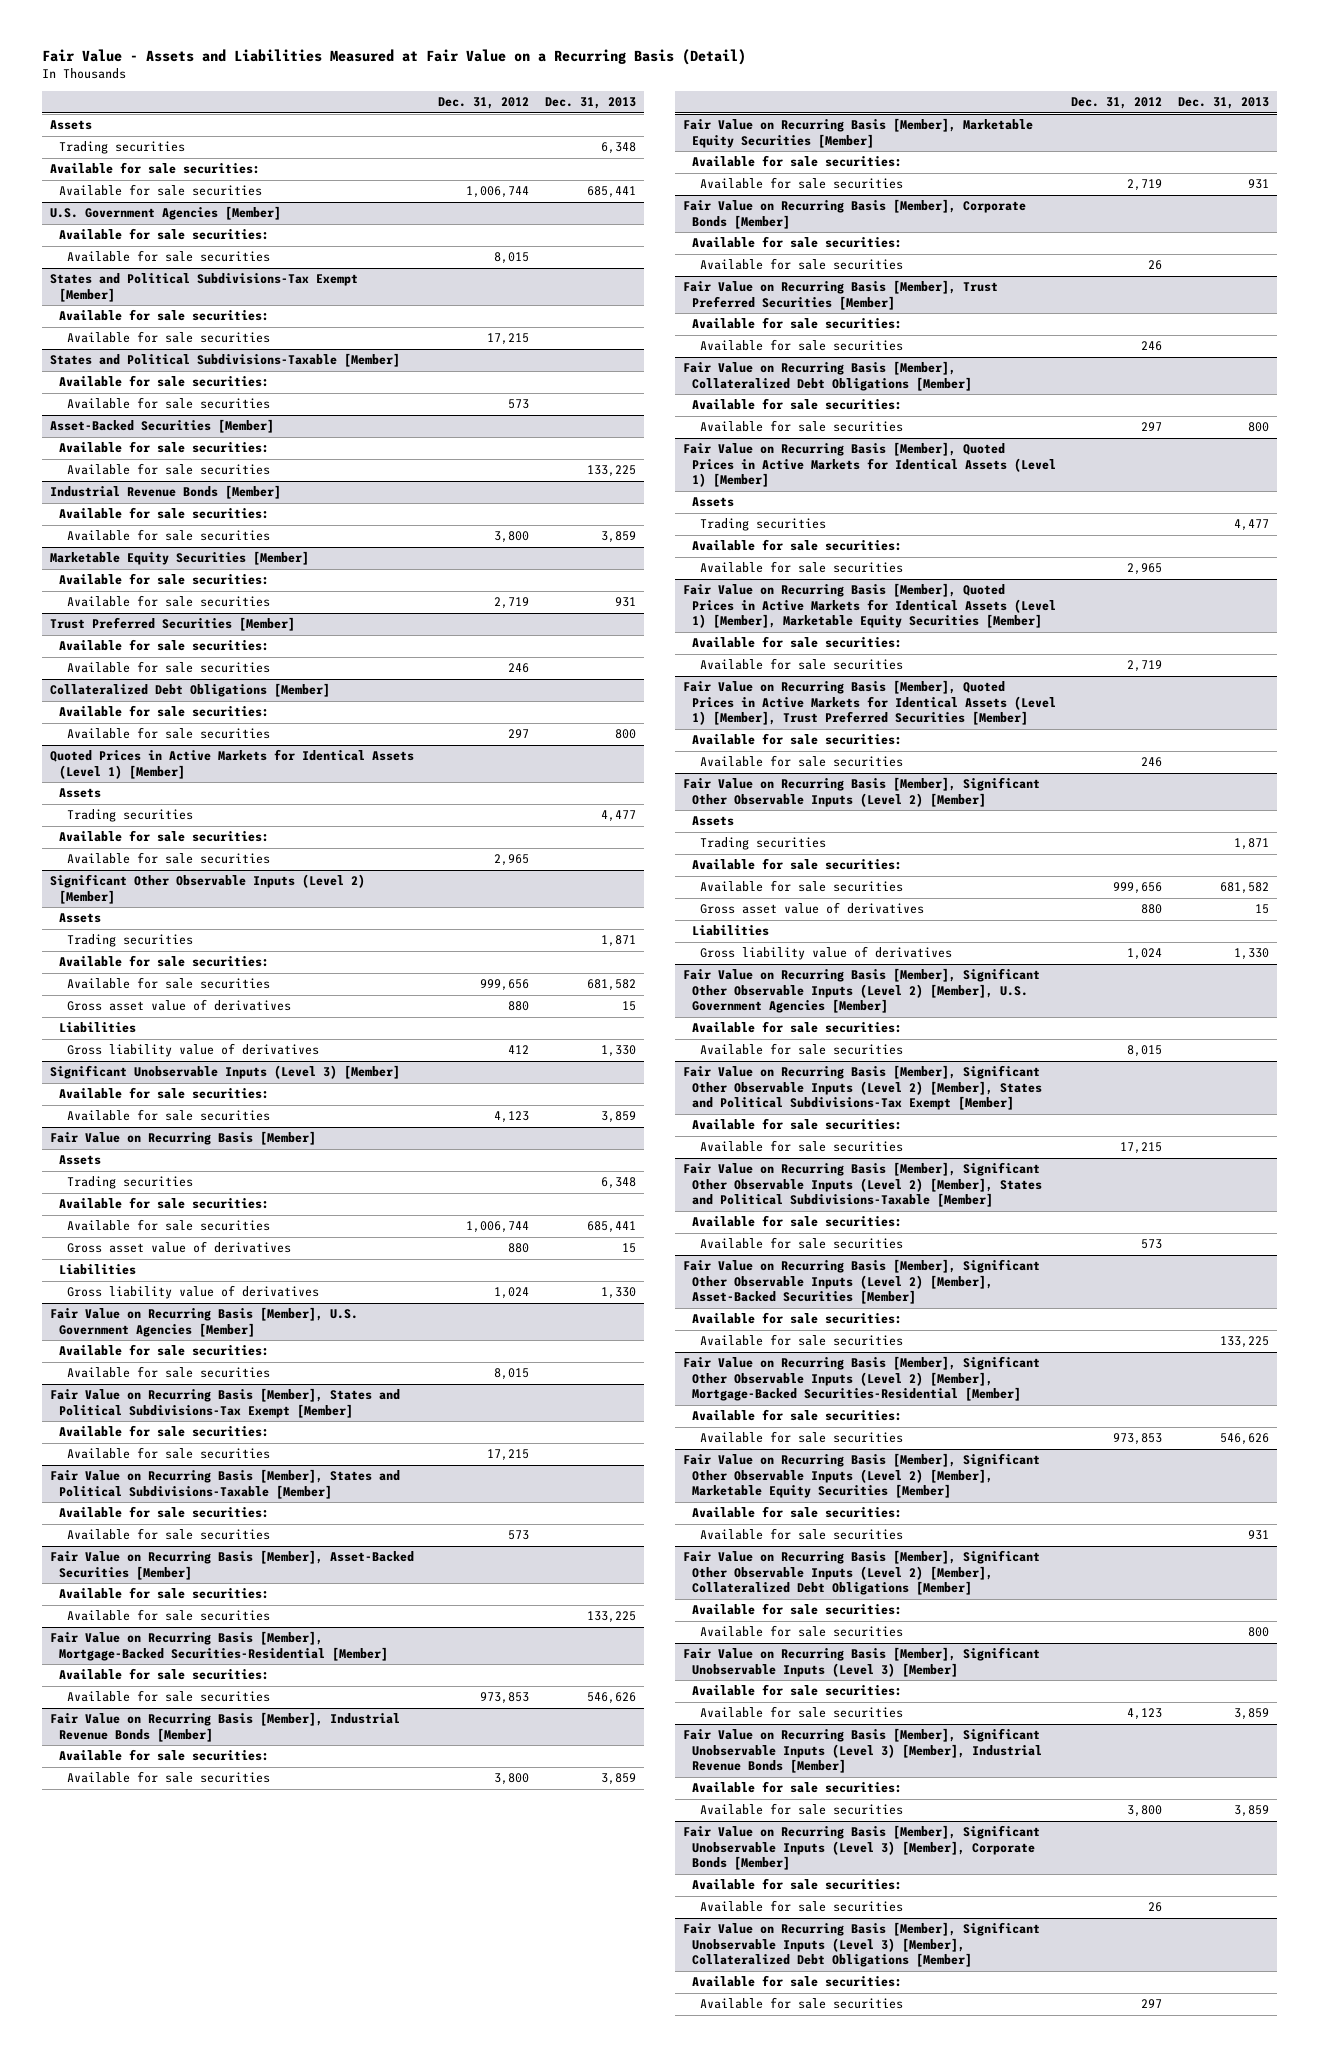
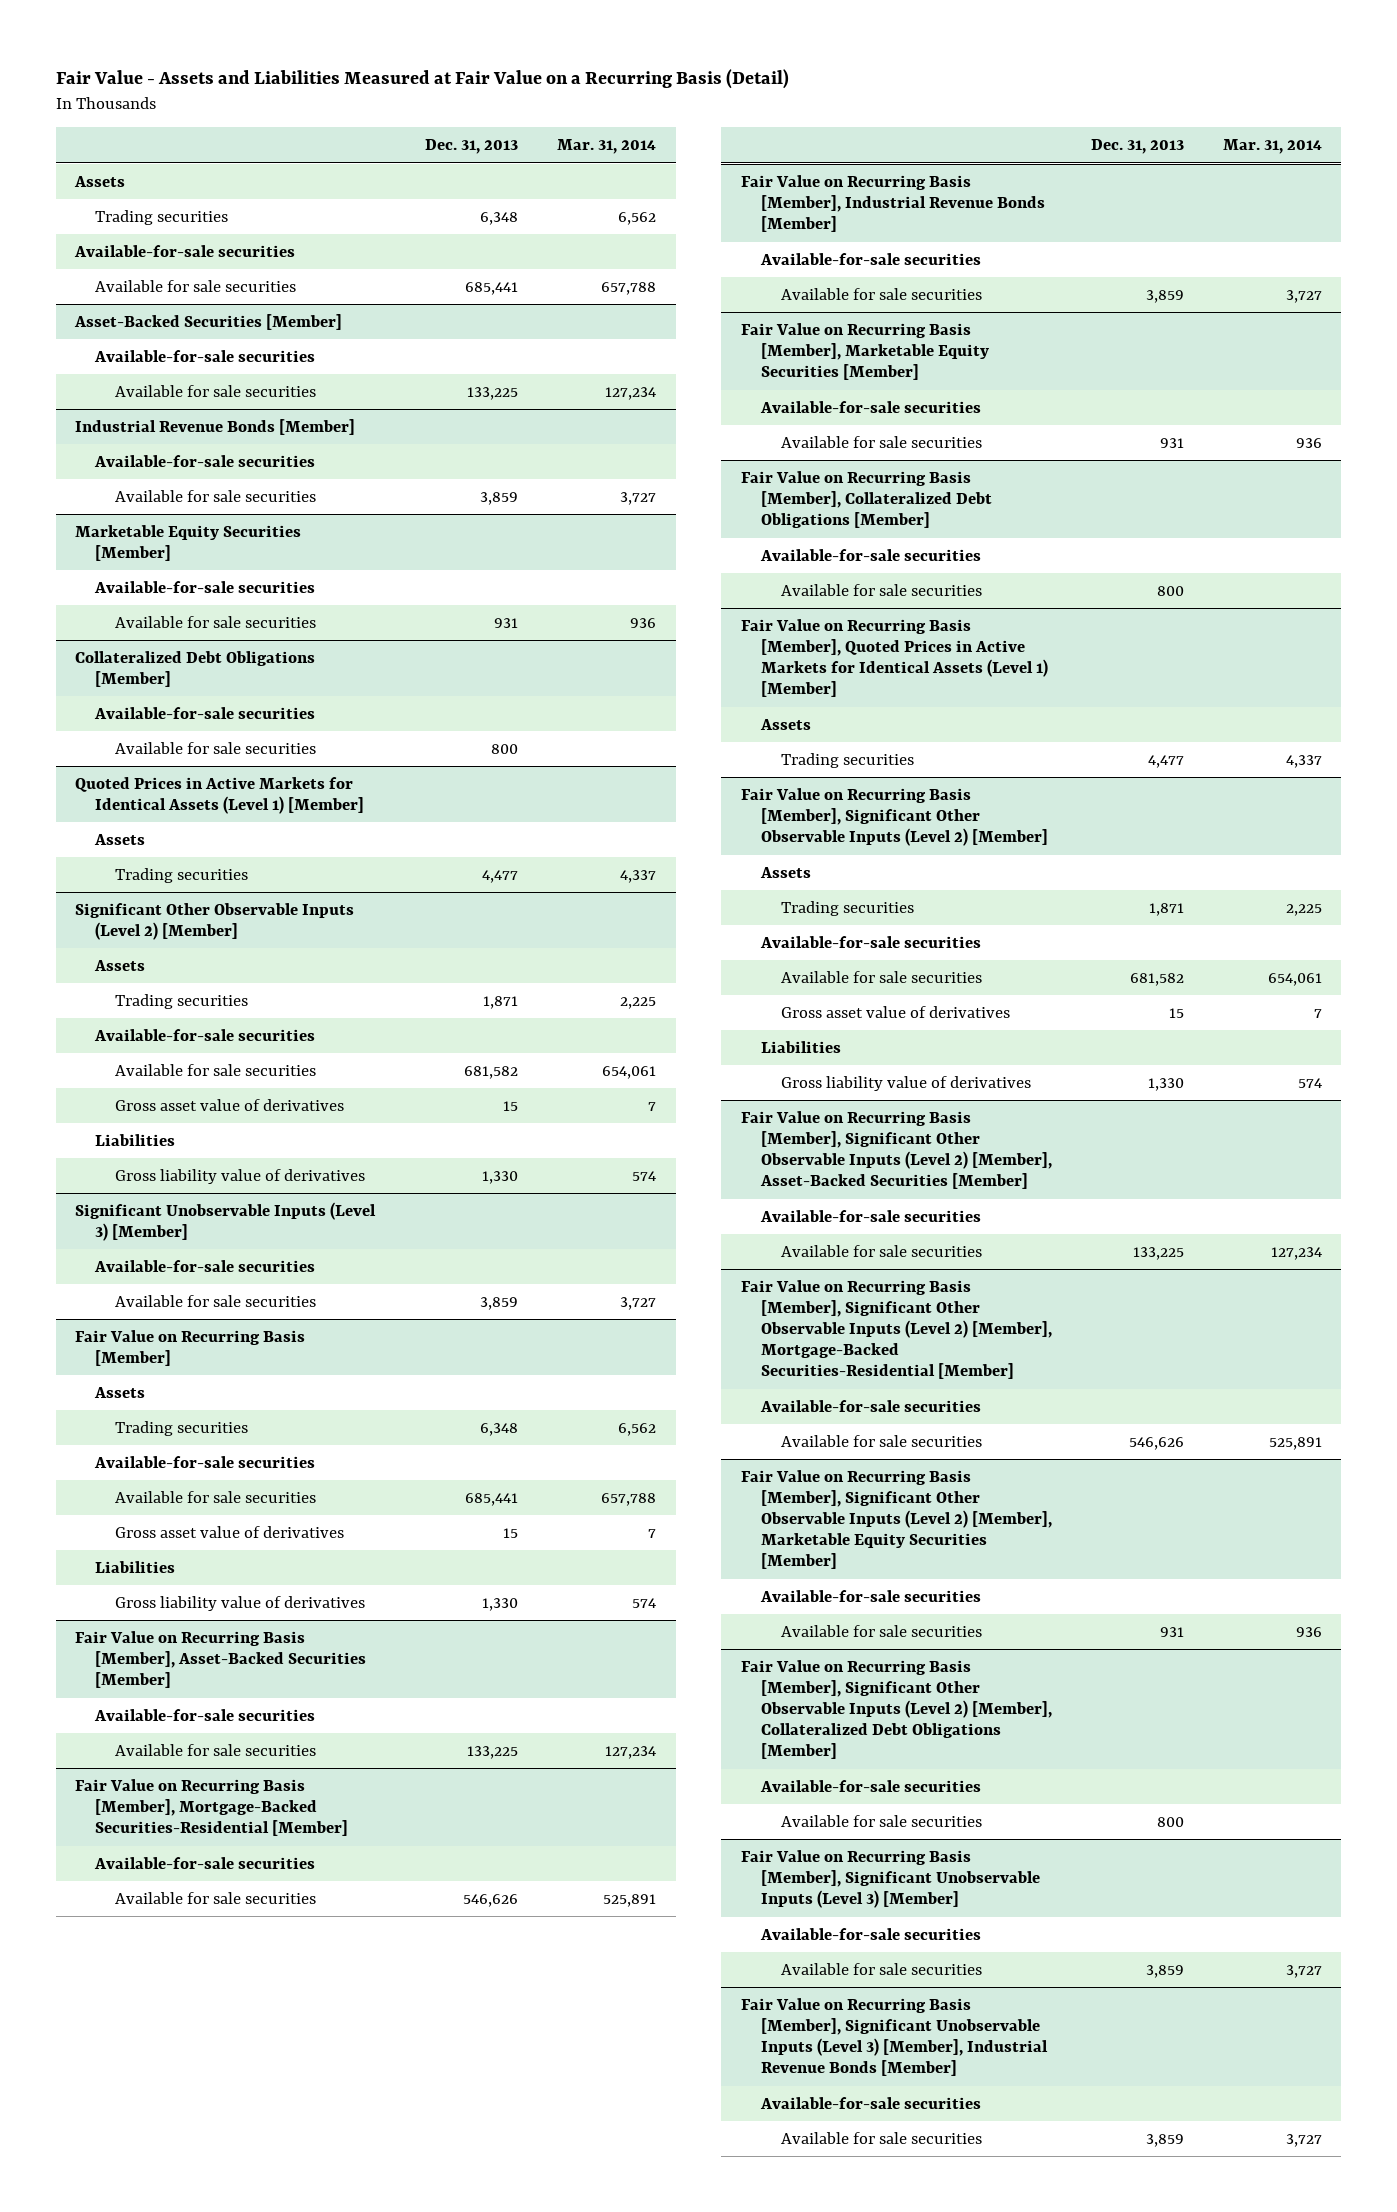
[438,97,530,110] Dec. 31, 2012 -> none
none -> [557,139,657,155] Mar. 31, 2014
[49,162,260,175] Available for sale securities: -> [74,244,296,257] Available-for-sale securities
[49,206,281,221] U.S. Government Agencies [Member] -> none
[58,228,269,241] Available for sale securities: -> none
[67,250,271,263] Available for sale securities -> none
[49,273,358,302] States and Political Subdivisions-Tax Exempt [Member] -> none
[58,309,269,322] Available for sale securities: -> none
[67,331,271,344] Available for sale securities -> none
[49,353,400,368] States and Political Subdivisions-Taxable [Member] -> none
[58,375,269,388] Available for sale securities: -> none
[67,397,271,410] Available for sale securities -> none
[58,441,269,454] Available for sale securities: -> [94,349,316,362] Available-for-sale securities
[58,507,269,520] Available for sale securities: -> [94,454,316,467] Available-for-sale securities
[58,573,269,586] Available for sale securities: -> [94,580,316,593] Available-for-sale securities
[49,617,295,632] Trust Preferred Securities [Member] -> none
[58,639,269,652] Available for sale securities: -> none
[67,661,271,674] Available for sale securities -> none
[58,705,269,718] Available for sale securities: -> [94,706,316,719] Available-for-sale securities
[58,830,269,843] Available for sale securities: -> none
[67,852,271,865] Available for sale securities -> none
[58,955,269,968] Available for sale securities: -> [94,1028,316,1041] Available-for-sale securities
[58,1087,269,1100] Available for sale securities: -> [94,1259,316,1272] Available-for-sale securities
[58,1197,269,1210] Available for sale securities: -> [94,1455,316,1468] Available-for-sale securities
[49,1307,358,1337] Fair Value on Recurring Basis [Member], U.S. Government Agencies [Member] -> none
[58,1344,269,1357] Available for sale securities: -> none
[67,1366,271,1379] Available for sale securities -> none
[49,1388,400,1418] Fair Value on Recurring Basis [Member], States and Political Subdivisions-Tax Exempt [Member] -> none
[58,1425,269,1438] Available for sale securities: -> none
[67,1447,271,1460] Available for sale securities -> none
[49,1469,400,1499] Fair Value on Recurring Basis [Member], States and Political Subdivisions-Taxable [Member] -> none
[58,1506,269,1519] Available for sale securities: -> none
[67,1528,271,1541] Available for sale securities -> none
[58,1587,269,1600] Available for sale securities: -> [94,1708,316,1721] Available-for-sale securities
[58,1668,269,1681] Available for sale securities: -> [94,1856,316,1869] Available-for-sale securities
[58,1749,269,1762] Available for sale securities: -> [759,252,981,265] Available-for-sale securities
[691,155,902,168] Available for sale securities: -> [759,400,981,413] Available-for-sale securities
[682,199,1026,229] Fair Value on Recurring Basis [Member], Corporate Bonds [Member] -> none
[691,236,902,249] Available for sale securities: -> none
[700,258,904,271] Available for sale securities -> none
[682,280,998,310] Fair Value on Recurring Basis [Member], Trust Preferred Securities [Member] -> none
[691,317,902,330] Available for sale securities: -> none
[700,339,904,352] Available for sale securities -> none
[691,398,902,411] Available for sale securities: -> [759,548,981,561] Available-for-sale securities
[691,539,902,552] Available for sale securities: -> none
[700,561,904,574] Available for sale securities -> none
[682,583,1056,629] Fair Value on Recurring Basis [Member], Quoted Prices in Active Markets for Identical Assets (Level 1) [Member], Marketable Equity Securities [Member] -> none
[691,636,902,649] Available for sale securities: -> none
[700,658,904,671] Available for sale securities -> none
[682,680,1056,726] Fair Value on Recurring Basis [Member], Quoted Prices in Active Markets for Identical Assets (Level 1) [Member], Trust Preferred Securities [Member] -> none
[691,733,902,746] Available for sale securities: -> none
[700,755,904,768] Available for sale securities -> none
[691,858,902,871] Available for sale securities: -> [759,935,981,948] Available-for-sale securities
[682,968,1040,1014] Fair Value on Recurring Basis [Member], Significant Other Observable Inputs (Level 2) [Member], U.S. Government Agencies [Member] -> none
[691,1021,902,1034] Available for sale securities: -> none
[700,1043,904,1056] Available for sale securities -> none
[682,1065,1042,1111] Fair Value on Recurring Basis [Member], Significant Other Observable Inputs (Level 2) [Member], States and Political Subdivisions-Tax Exempt [Member] -> none
[691,1118,902,1131] Available for sale securities: -> none
[700,1140,904,1153] Available for sale securities -> none
[682,1162,1042,1208] Fair Value on Recurring Basis [Member], Significant Other Observable Inputs (Level 2) [Member], States and Political Subdivisions-Taxable [Member] -> none
[691,1215,902,1228] Available for sale securities: -> none
[700,1237,904,1250] Available for sale securities -> none
[691,1312,902,1325] Available for sale securities: -> [759,1209,981,1222] Available-for-sale securities
[691,1409,902,1422] Available for sale securities: -> [759,1399,981,1412] Available-for-sale securities
[691,1506,902,1519] Available for sale securities: -> [759,1589,981,1602] Available-for-sale securities
[691,1603,902,1616] Available for sale securities: -> [759,1779,981,1792] Available-for-sale securities
[691,1684,902,1697] Available for sale securities: -> [759,1927,981,1940] Available-for-sale securities
[691,1781,902,1794] Available for sale securities: -> [759,2096,981,2109] Available-for-sale securities
[682,1825,1040,1871] Fair Value on Recurring Basis [Member], Significant Unobservable Inputs (Level 3) [Member], Corporate Bonds [Member] -> none
[691,1878,902,1891] Available for sale securities: -> none
[700,1900,904,1913] Available for sale securities -> none
[682,1922,1040,1968] Fair Value on Recurring Basis [Member], Significant Unobservable Inputs (Level 3) [Member], Collateralized Debt Obligations [Member] -> none
[691,1975,902,1988] Available for sale securities: -> none
[700,1997,904,2010] Available for sale securities -> none

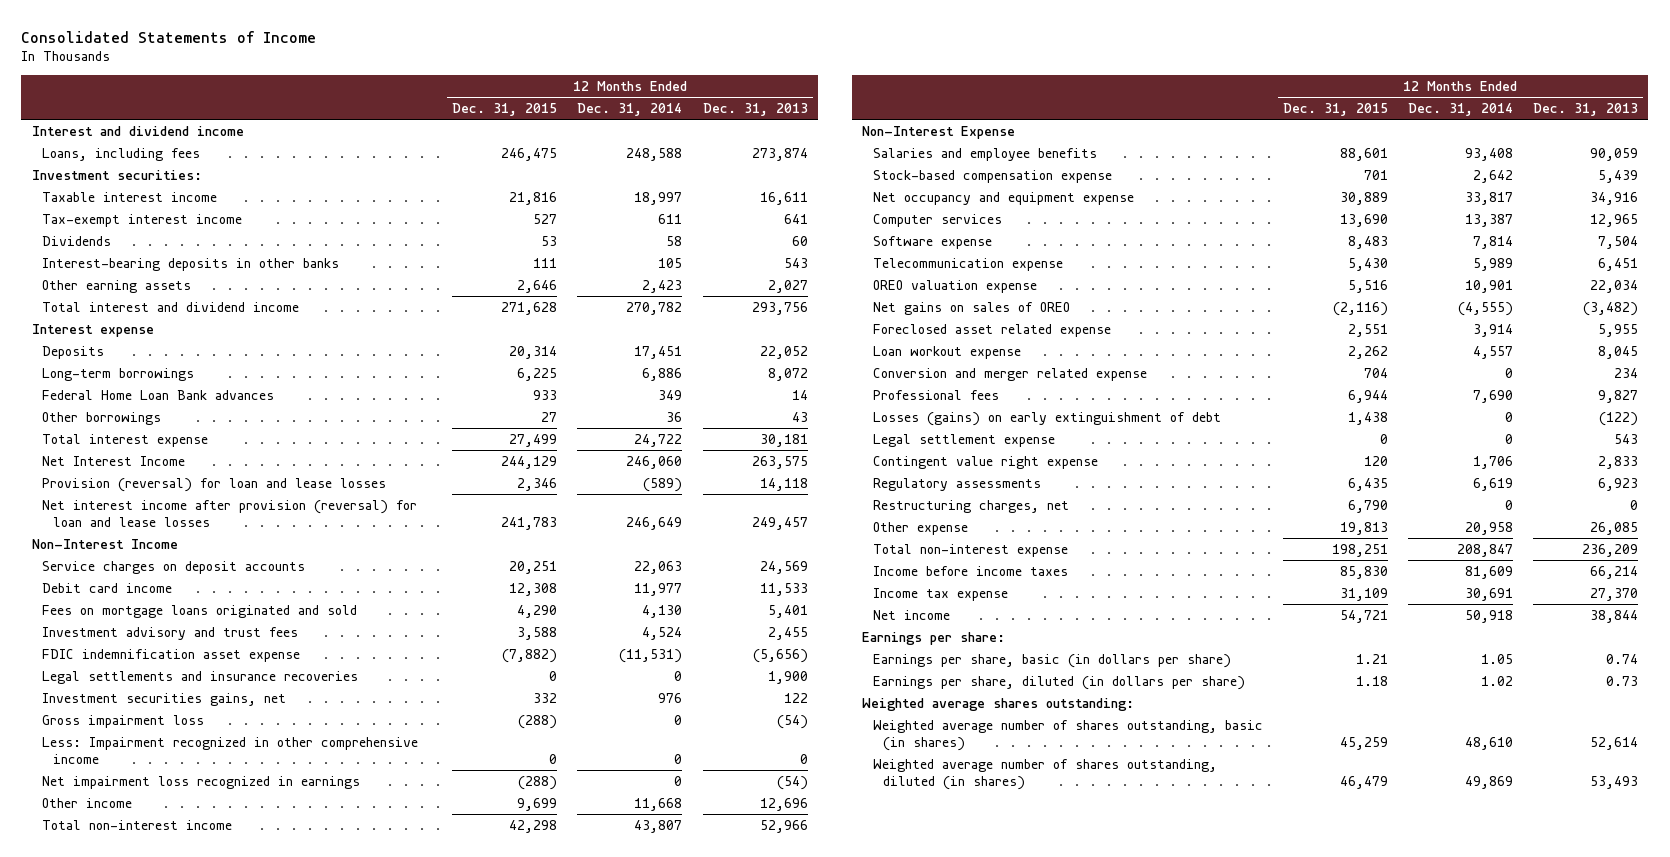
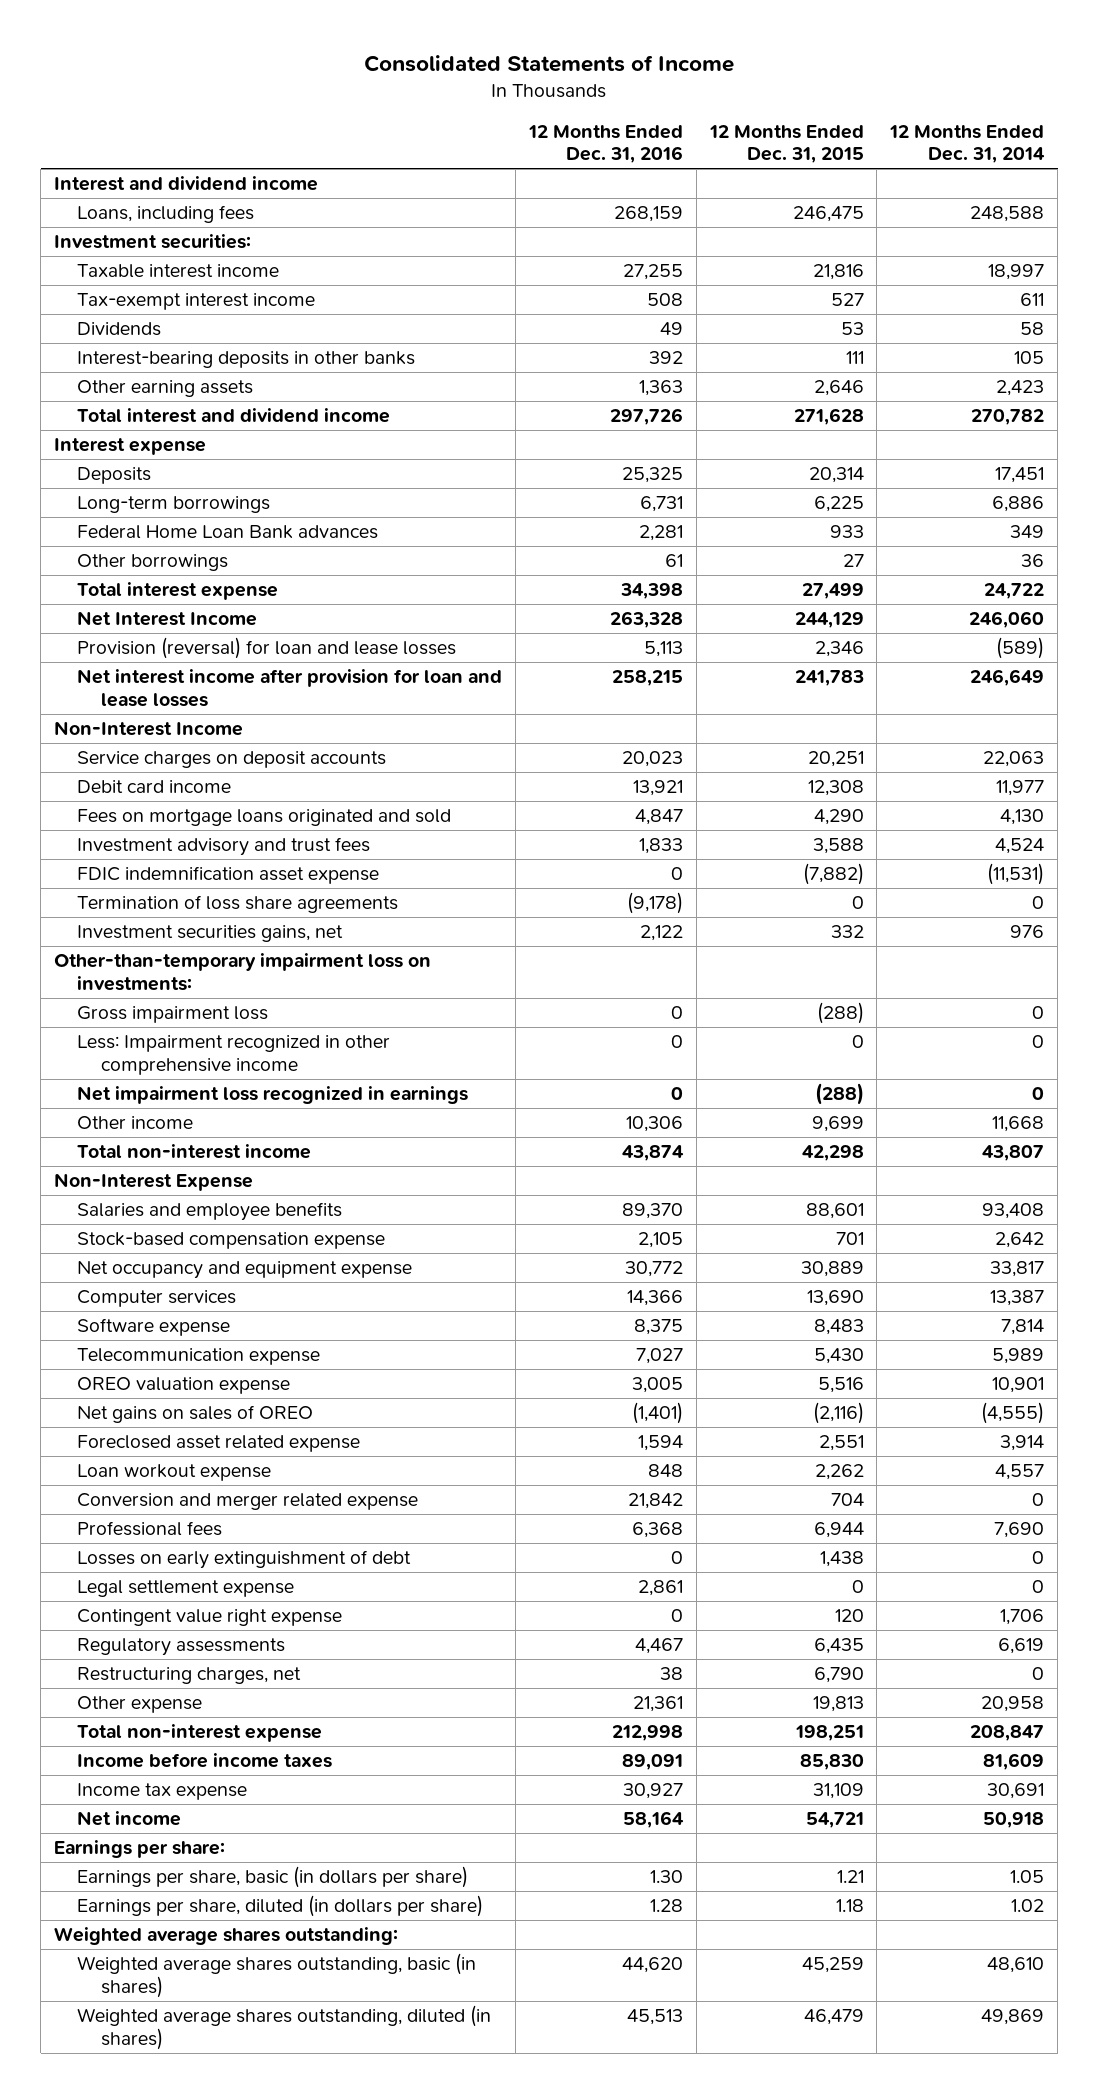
[702,103,808,117] Dec. 31, 2013 -> none
none -> [528,124,684,164] 12 Months Ended Dec. 31, 2016
[42,499,418,528] Net interest income after provision (reversal) for loan and lease losses -> [77,669,503,707] Net interest income after provision for loan and lease losses
[42,670,359,684] Legal settlements and insurance recoveries -> none
none -> [77,895,399,914] Termination of loss share agreements
none -> [53,953,431,991] Other-than-temporary impairment loss on investments:
[872,411,1221,426] Losses (gains) on early extinguishment of debt -> [77,1550,412,1570] Losses on early extinguishment of debt
[872,719,1263,752] Weighted average number of shares outstanding, basic (in shares) -> [77,1953,477,1998] Weighted average shares outstanding, basic (in shares)
[872,758,1217,791] Weighted average number of shares outstanding, diluted (in shares) -> [77,2005,492,2050] Weighted average shares outstanding, diluted (in shares)

